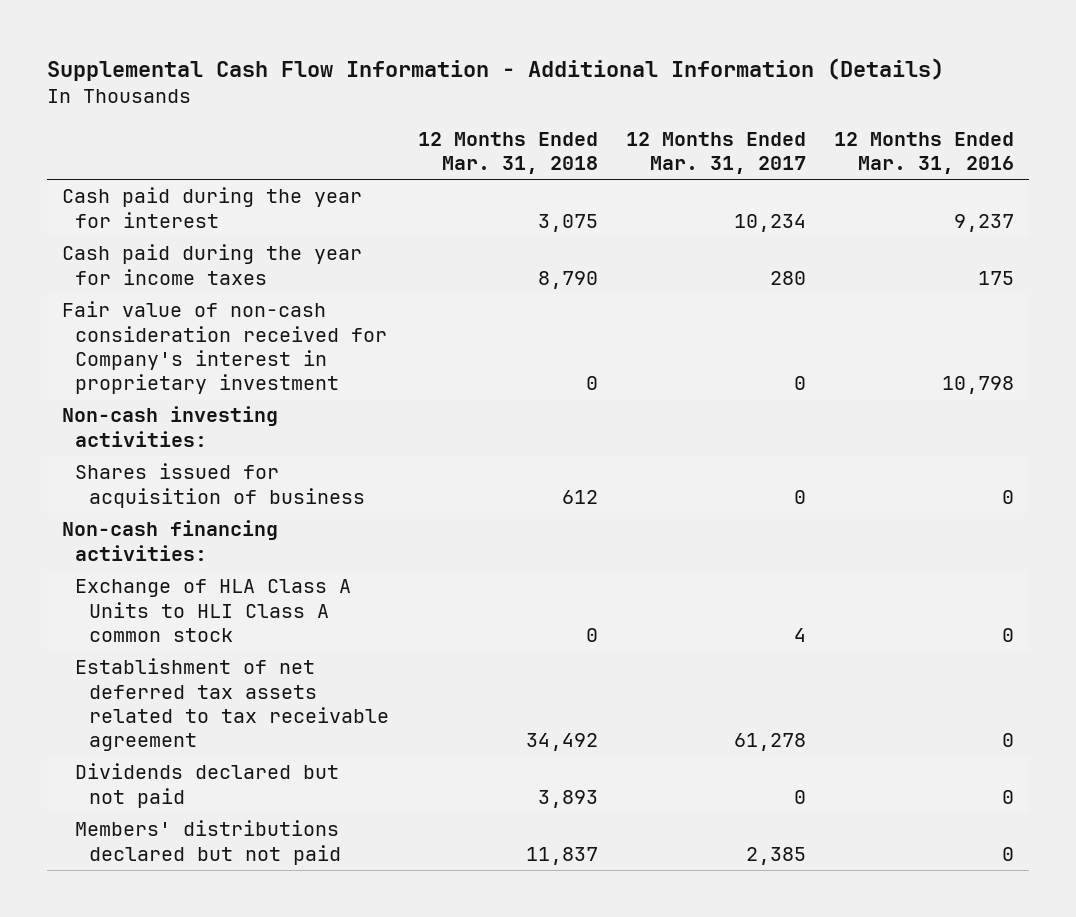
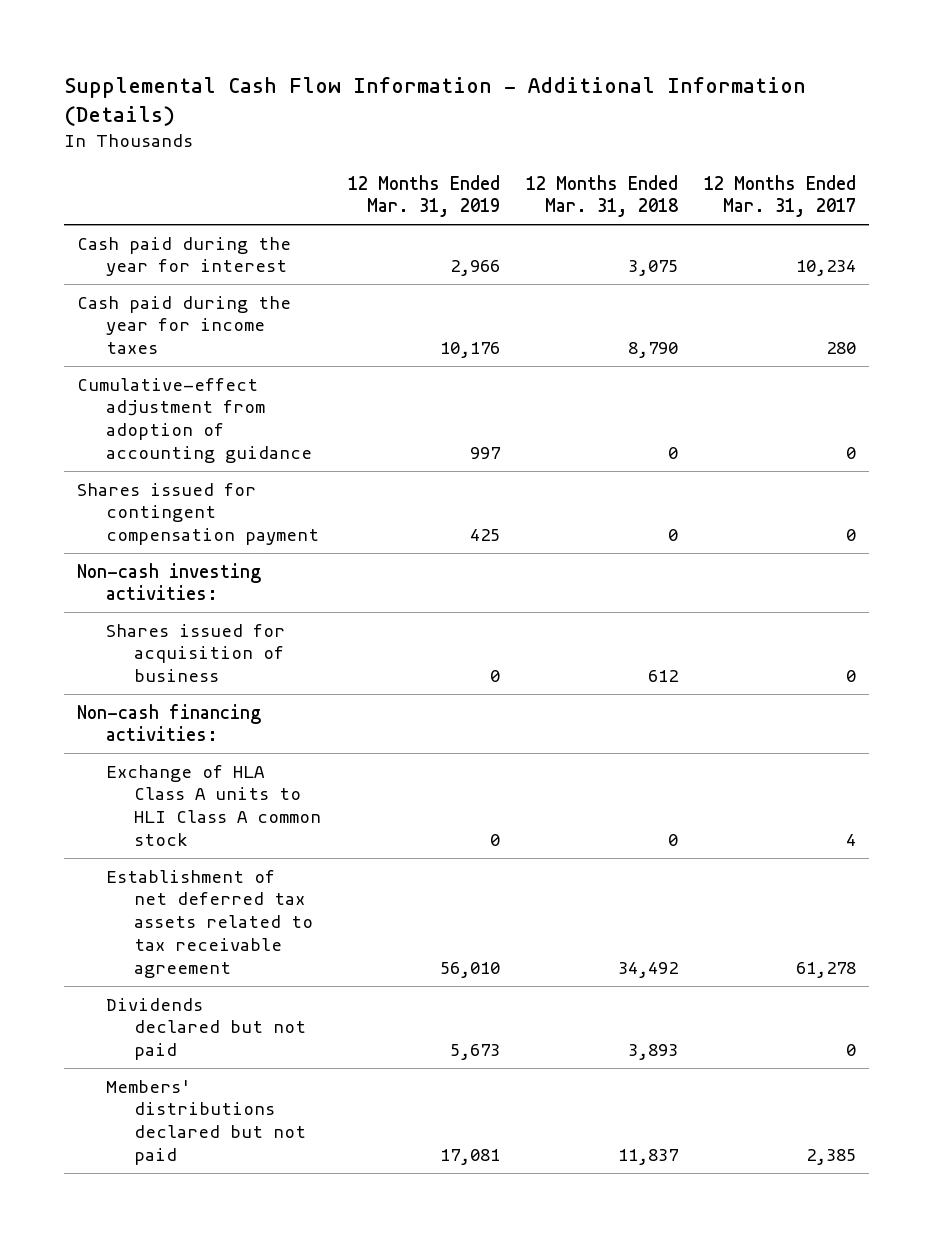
[834,131,1015,175] 12 Months Ended Mar. 31, 2016 -> none
none -> [347,174,500,218] 12 Months Ended Mar. 31, 2019
[61,301,388,395] Fair value of non-cash consideration received for Company's interest in proprietary investment -> [77,377,312,464] Cumulative-effect adjustment from adoption of accounting guidance
none -> [77,482,319,546] Shares issued for contingent compensation payment
[75,579,352,642] Exchange of HLA Class A Units to HLI Class A common stock -> [105,764,322,847] Exchange of HLA Class A units to HLI Class A common stock

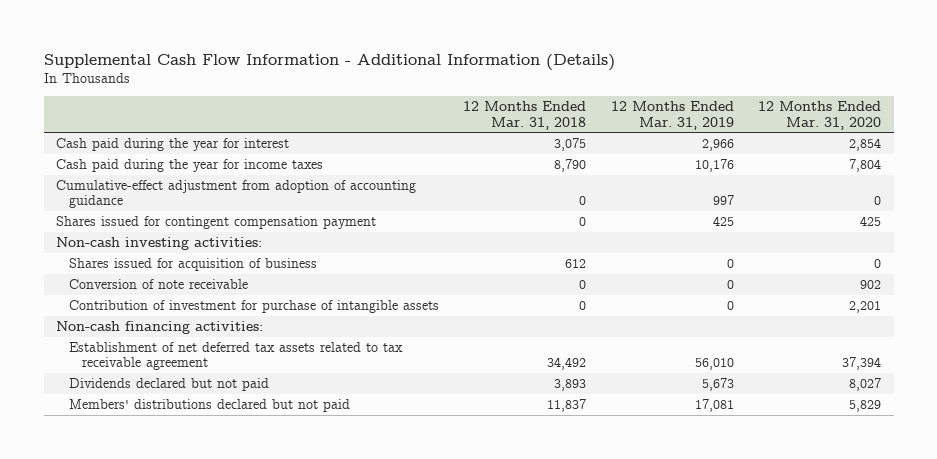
[704,174,857,218] 12 Months Ended Mar. 31, 2017 -> none
none -> [758,101,882,130] 12 Months Ended Mar. 31, 2020
none -> [68,278,248,289] Conversion of note receivable
none -> [68,299,439,313] Contribution of investment for purchase of intangible assets
[105,764,322,847] Exchange of HLA Class A units to HLI Class A common stock -> none

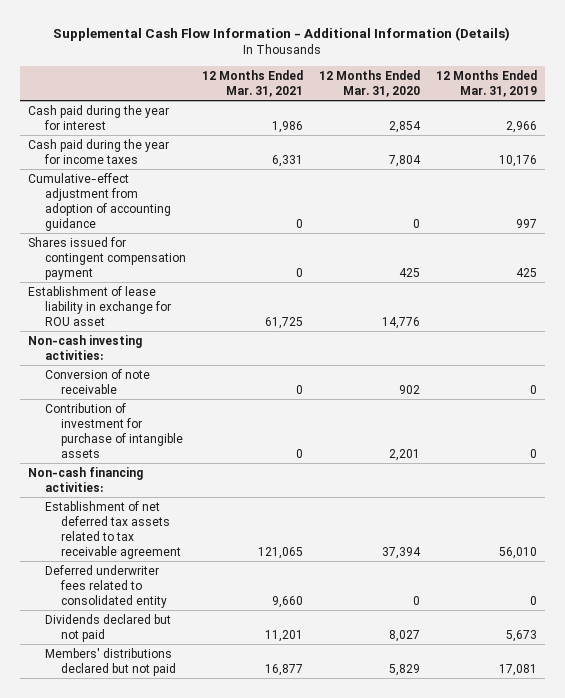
[463,101,587,130] 12 Months Ended Mar. 31, 2018 -> none
none -> [201,69,303,97] 12 Months Ended Mar. 31, 2021
none -> [27,285,171,326] Establishment of lease liability in exchange for ROU asset
[68,257,317,271] Shares issued for acquisition of business -> none
none -> [44,564,168,608] Deferred underwriter fees related to consolidated entity

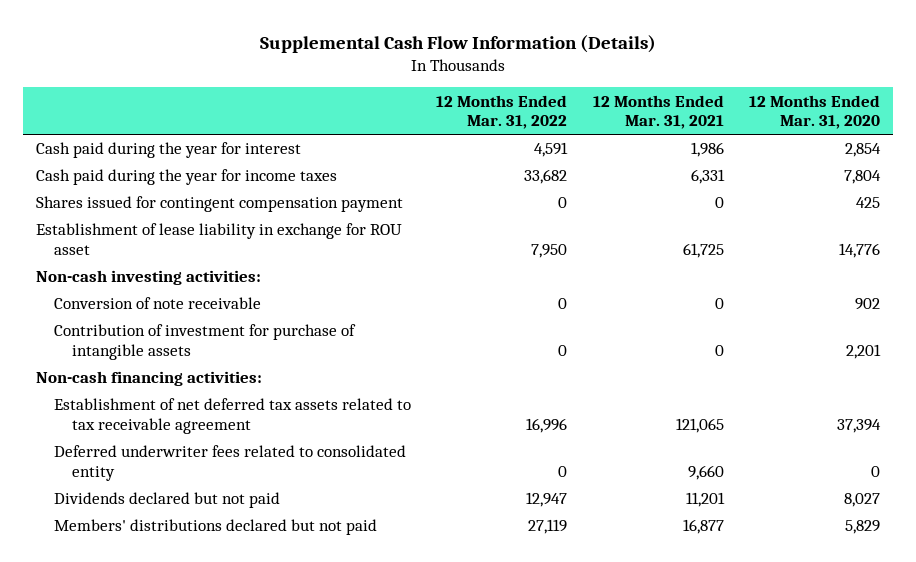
[53,27,511,42] Supplemental Cash Flow Information - Additional Information (Details) -> [259,34,656,53] Supplemental Cash Flow Information (Details)
[435,69,537,97] 12 Months Ended Mar. 31, 2019 -> none
none -> [436,94,568,130] 12 Months Ended Mar. 31, 2022
[27,172,171,231] Cumulative-effect adjustment from adoption of accounting guidance -> none

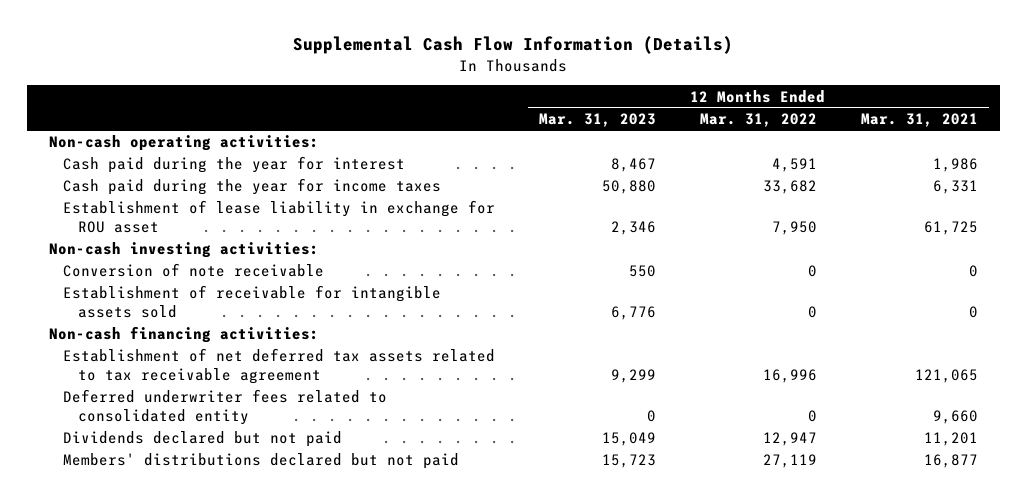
[748,94,880,130] 12 Months Ended Mar. 31, 2020 -> none
none -> [539,113,657,128] Mar. 31, 2023
none -> [49,135,320,152] Non-cash operating activities:
[35,196,403,213] Shares issued for contingent compensation payment -> none
[53,324,356,360] Contribution of investment for purchase of intangible assets -> none
none -> [63,285,442,318] Establishment of receivable for intangible assets sold

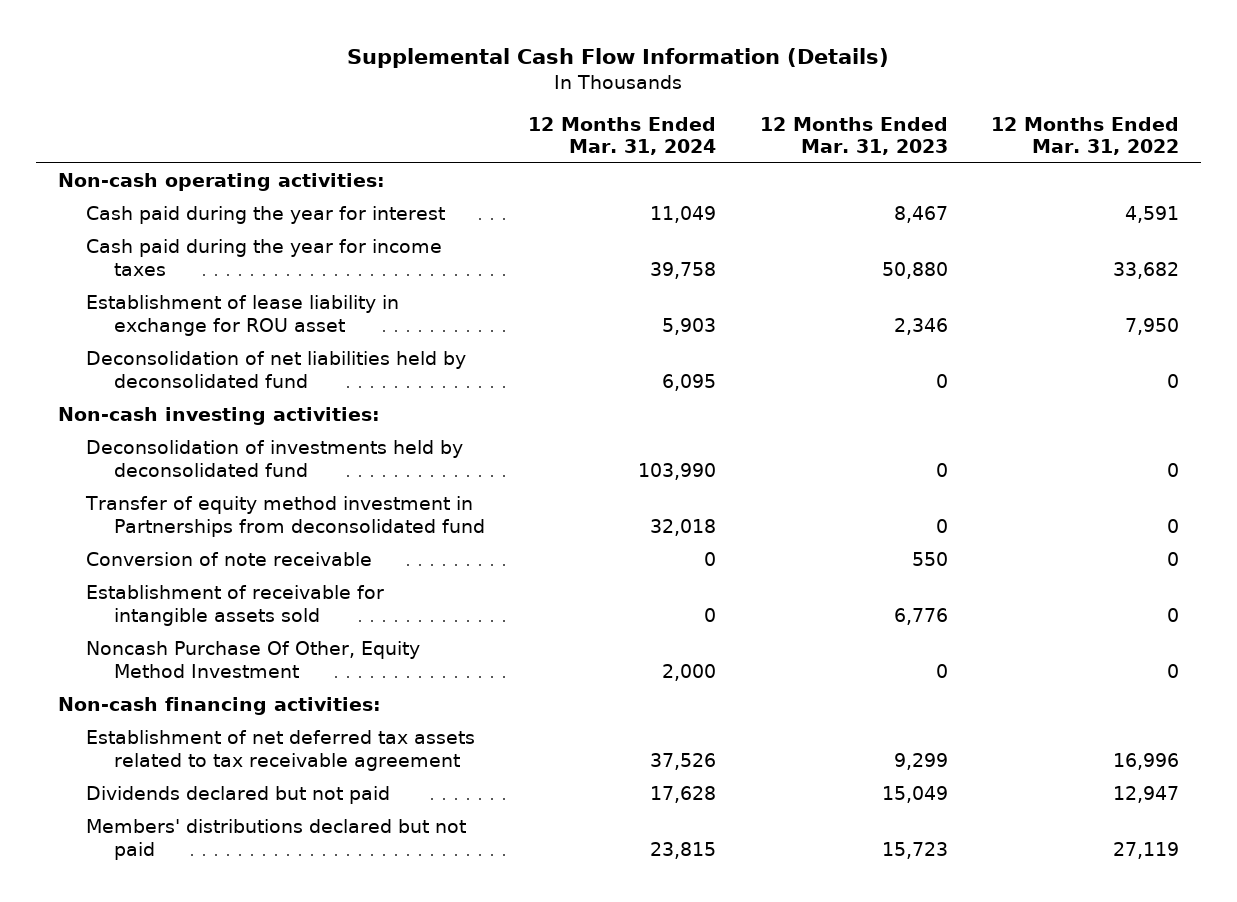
[860,113,978,128] Mar. 31, 2021 -> none
none -> [528,116,717,156] 12 Months Ended Mar. 31, 2024
none -> [85,351,466,388] Deconsolidation of net liabilities held by deconsolidated fund
none -> [85,440,463,477] Deconsolidation of investments held by deconsolidated fund
none -> [84,496,486,537] Transfer of equity method investment in Partnerships from deconsolidated fund
none -> [85,641,420,678] Noncash Purchase Of Other, Equity Method Investment
[63,389,388,425] Deferred underwriter fees related to consolidated entity -> none

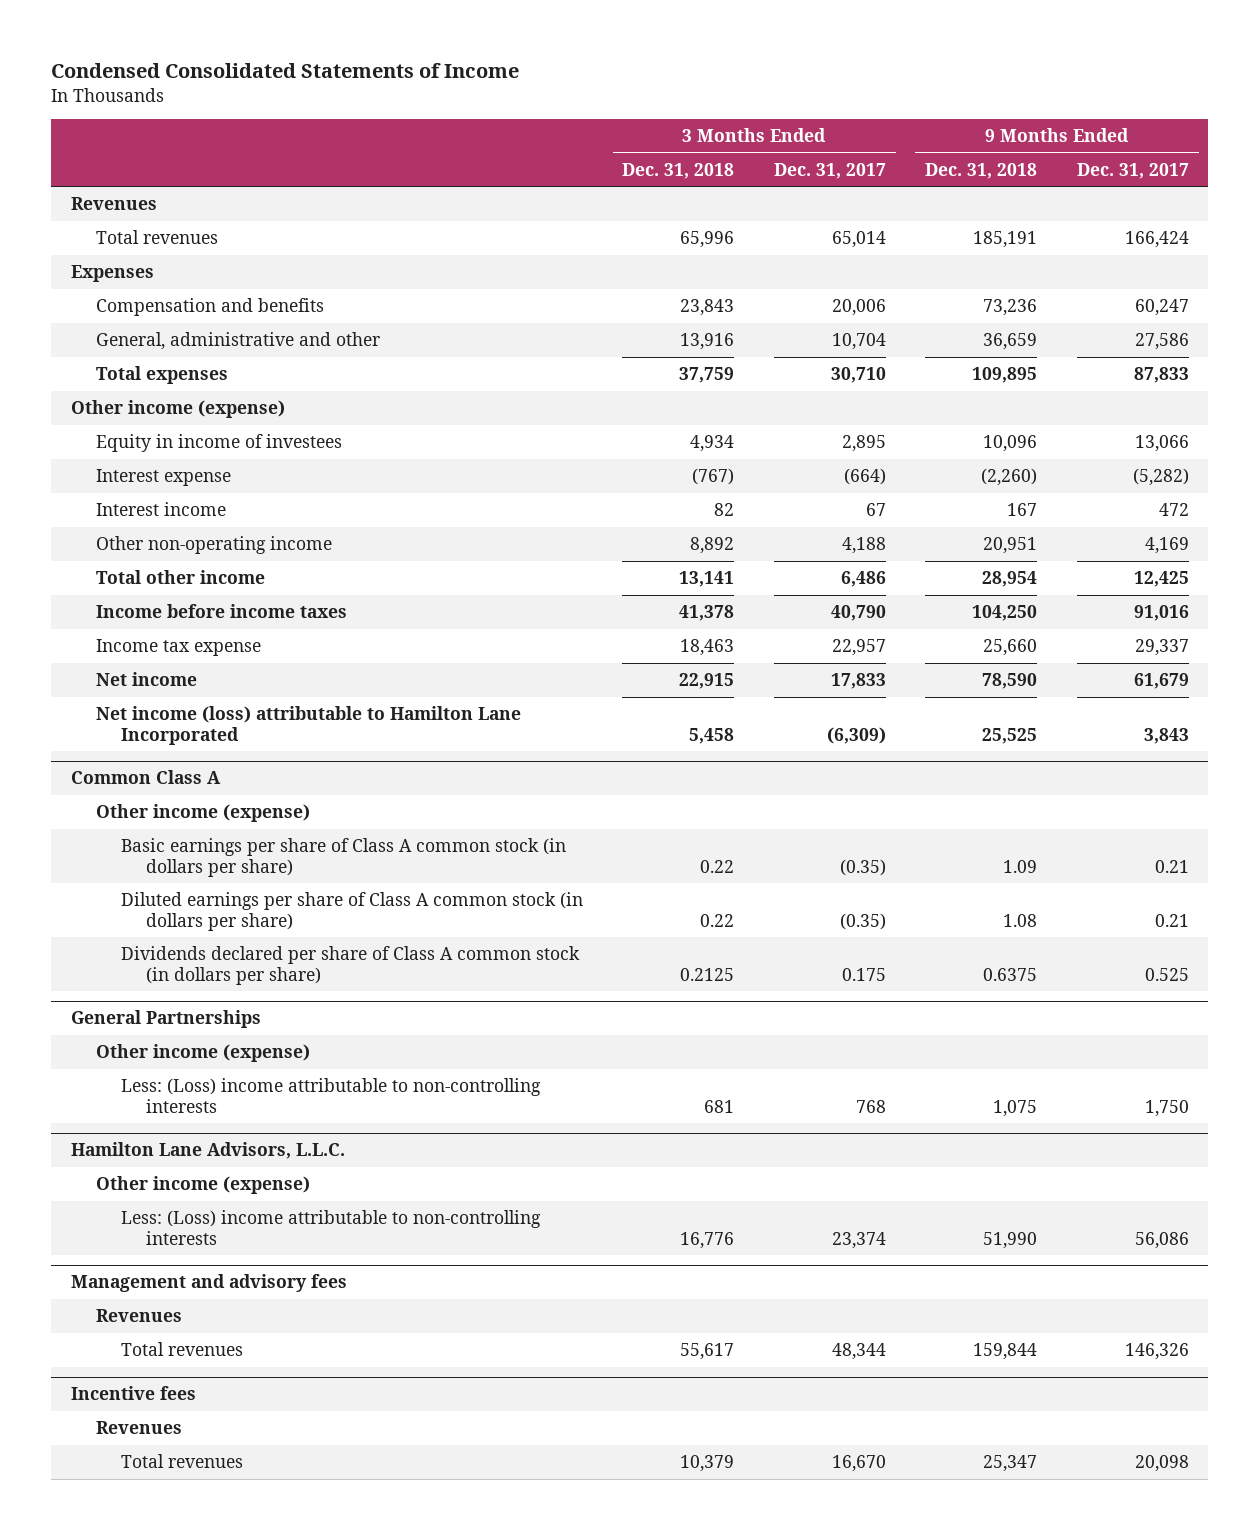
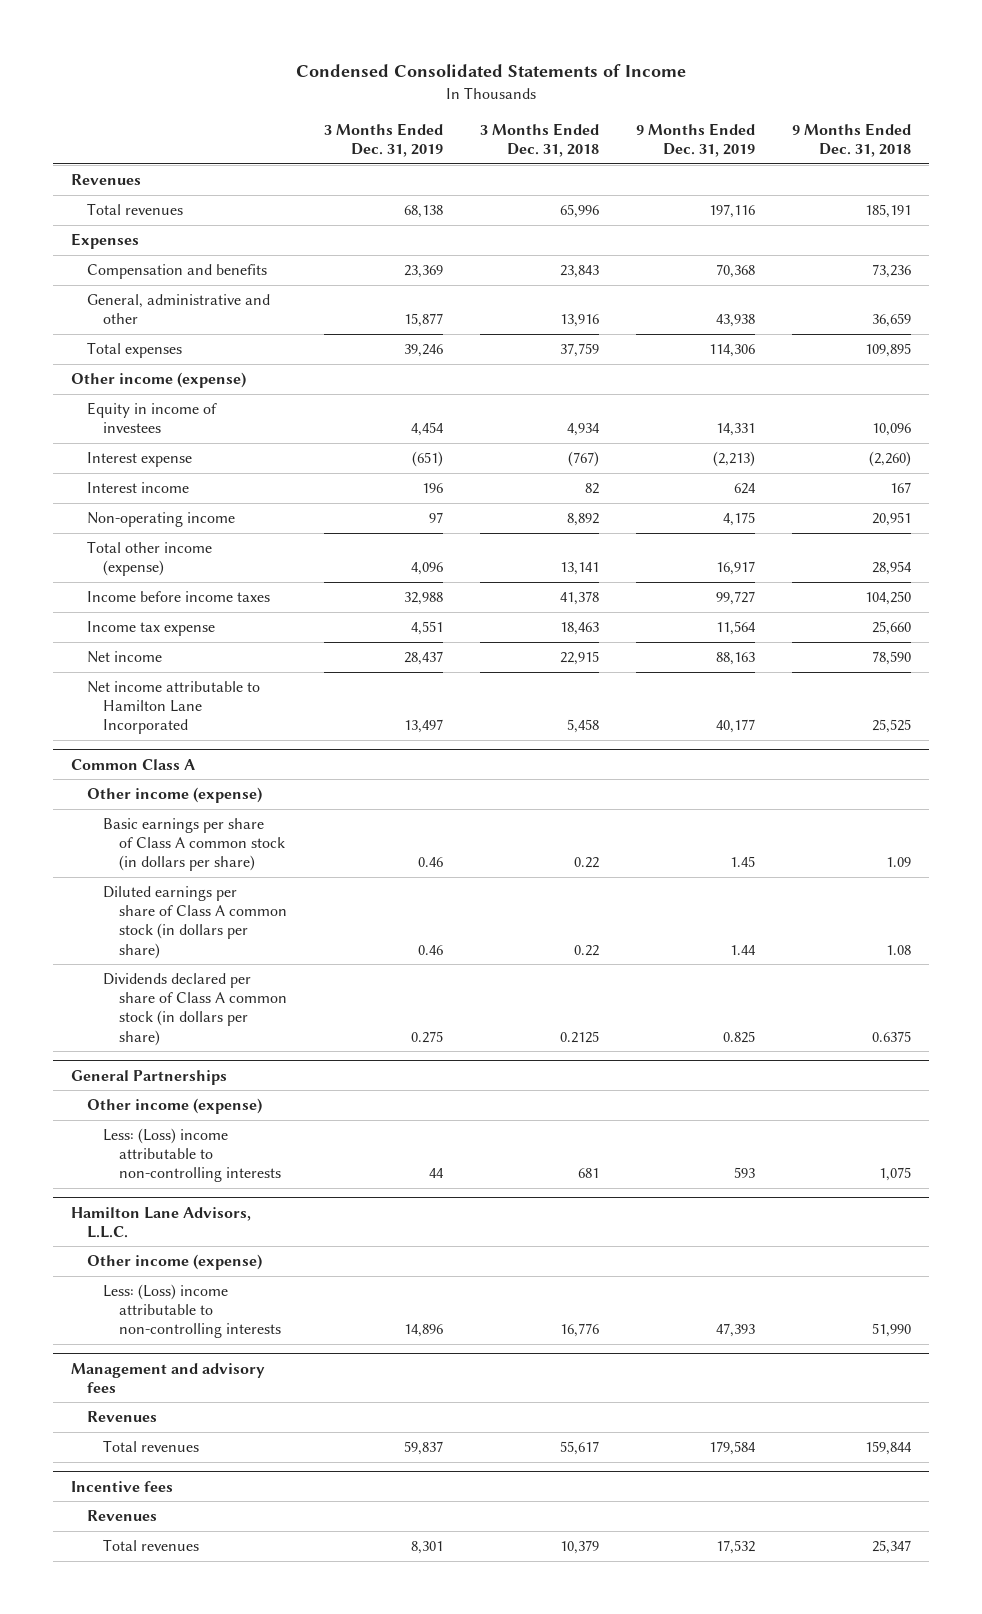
[773,162,886,179] Dec. 31, 2017 -> none
[1076,162,1189,179] Dec. 31, 2017 -> none
none -> [323,122,443,157] 3 Months Ended Dec. 31, 2019
none -> [635,122,755,157] 9 Months Ended Dec. 31, 2019
[95,536,332,555] Other non-operating income -> [87,511,236,527] Non-operating income
[95,570,265,585] Total other income -> [87,540,213,577] Total other income (expense)
[95,706,521,745] Net income (loss) attributable to Hamilton Lane Incorporated -> [87,680,261,735] Net income attributable to Hamilton Lane Incorporated

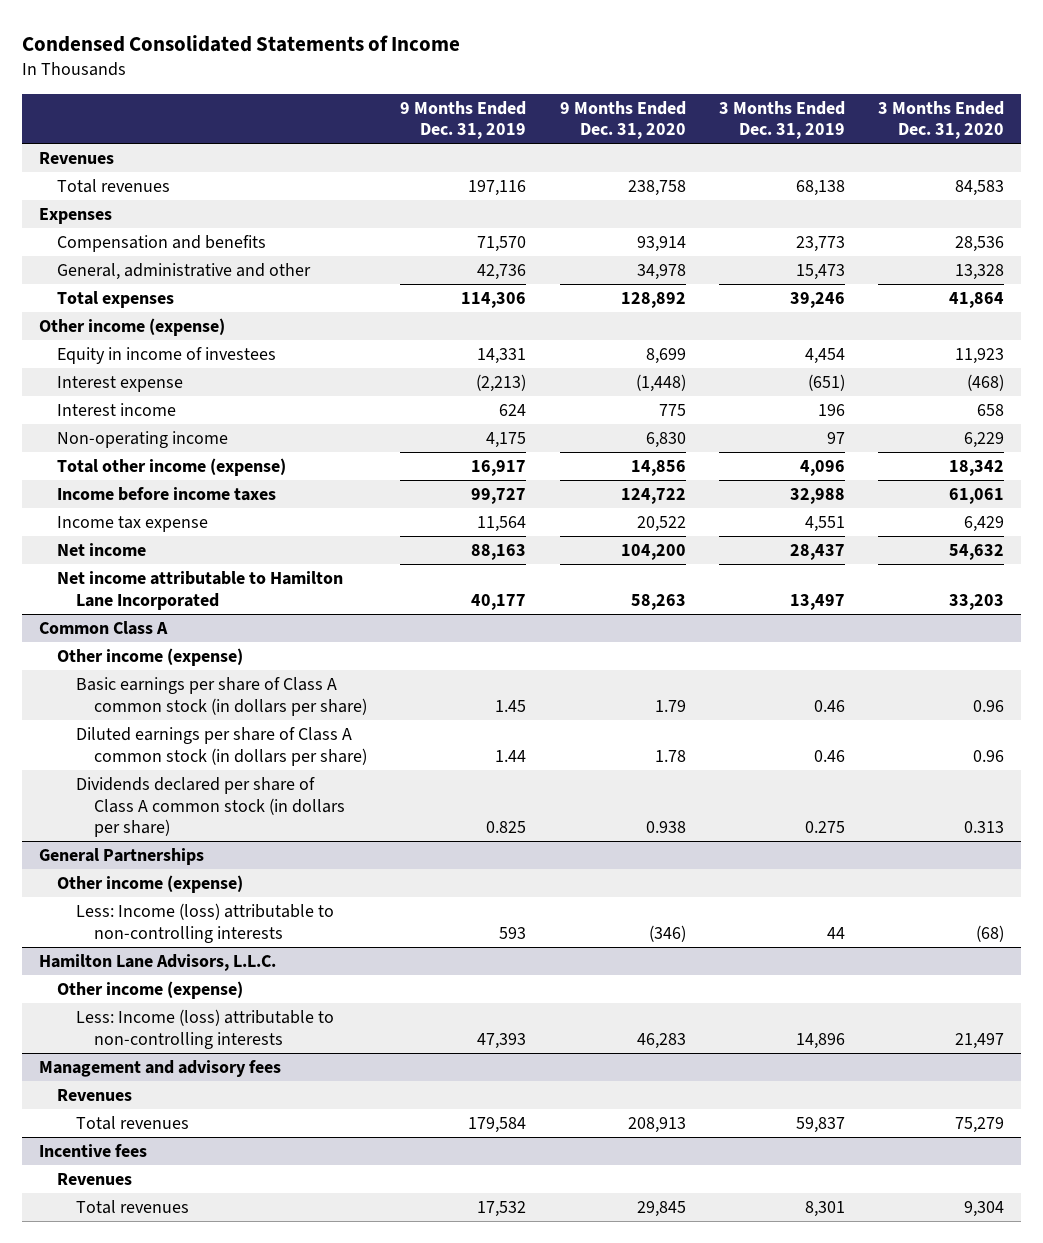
[479,122,599,157] 3 Months Ended Dec. 31, 2018 -> none
[791,122,911,157] 9 Months Ended Dec. 31, 2018 -> none
none -> [559,100,686,140] 9 Months Ended Dec. 31, 2020
none -> [878,100,1005,140] 3 Months Ended Dec. 31, 2020
[403,264,443,278] 23,369 -> [795,236,845,253] 23,773
[715,263,755,278] 70,368 -> [477,236,527,253] 71,570
[403,313,443,328] 15,877 -> [795,264,845,281] 15,473
[715,314,755,328] 43,938 -> [477,264,527,281] 42,736
[103,1127,281,1183] Less: (Loss) income attributable to non-controlling interests -> [75,903,334,943] Less: Income (loss) attributable to non-controlling interests
[103,1283,281,1339] Less: (Loss) income attributable to non-controlling interests -> [75,1009,334,1049] Less: Income (loss) attributable to non-controlling interests

